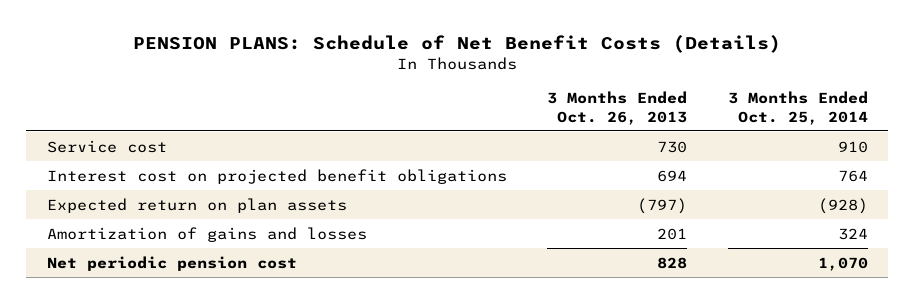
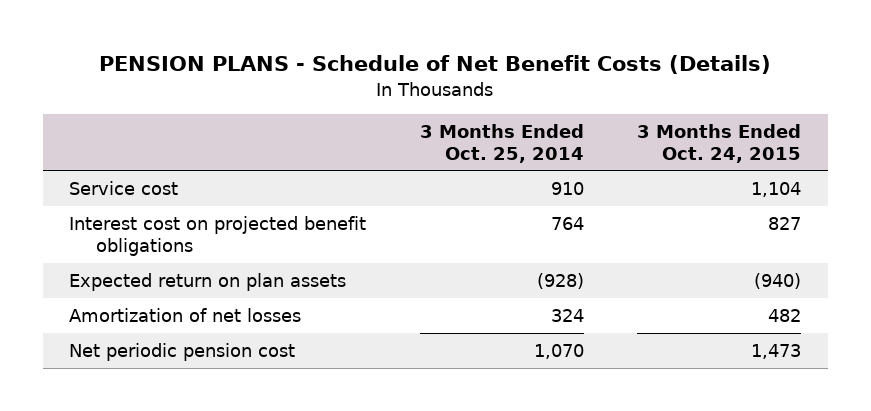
[133,34,782,53] PENSION PLANS: Schedule of Net Benefit Costs (Details) -> [99,55,772,75] PENSION PLANS - Schedule of Net Benefit Costs (Details)
[547,90,688,125] 3 Months Ended Oct. 26, 2013 -> none
none -> [637,123,802,163] 3 Months Ended Oct. 24, 2015
[46,226,367,242] Amortization of gains and losses -> [69,307,302,322] Amortization of net losses

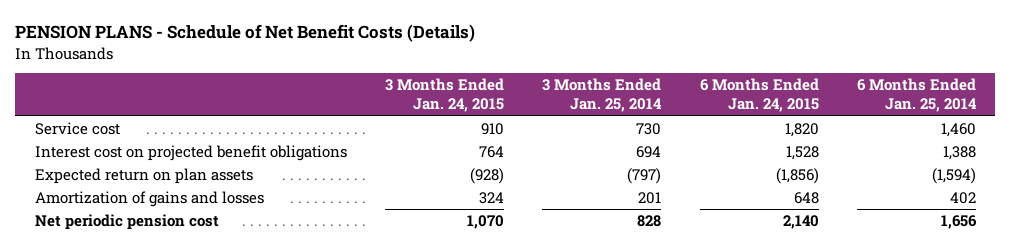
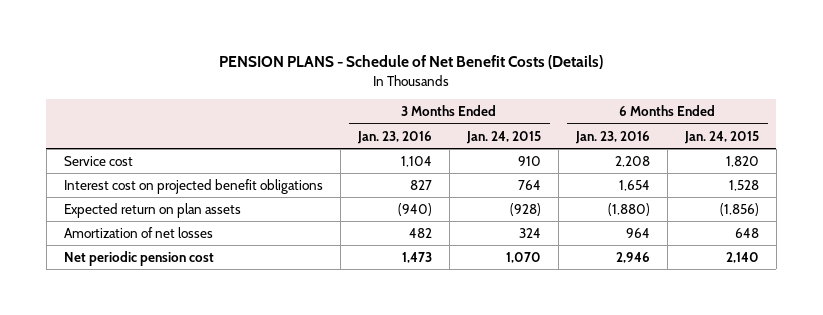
[542,78,663,113] 3 Months Ended Jan. 25, 2014 -> none
[857,78,978,113] 6 Months Ended Jan. 25, 2014 -> none
none -> [356,130,432,144] Jan. 23, 2016
none -> [574,130,650,144] Jan. 23, 2016
[34,191,264,208] Amortization of gains and losses -> [63,226,213,238] Amortization of net losses

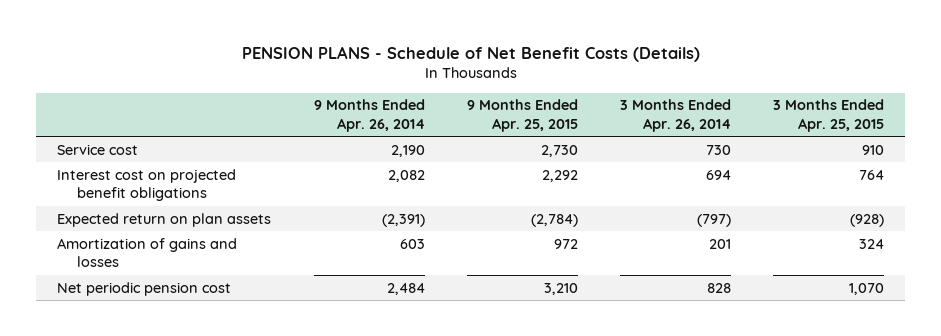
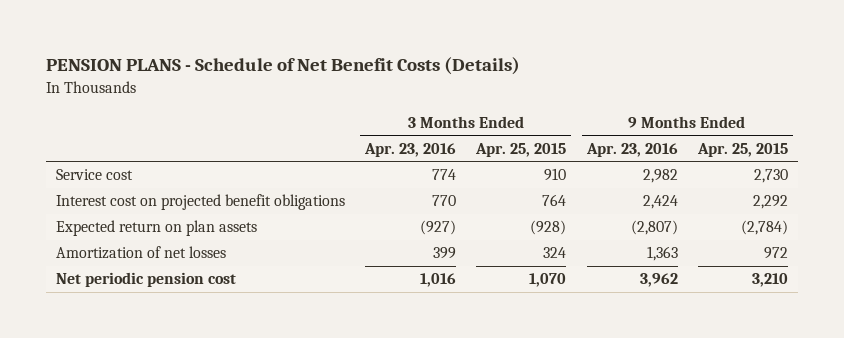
[313,99,425,132] 9 Months Ended Apr. 26, 2014 -> none
[619,99,731,132] 3 Months Ended Apr. 26, 2014 -> none
none -> [364,142,457,157] Apr. 23, 2016
none -> [585,142,678,157] Apr. 23, 2016
[57,237,238,268] Amortization of gains and losses -> [56,246,227,260] Amortization of net losses

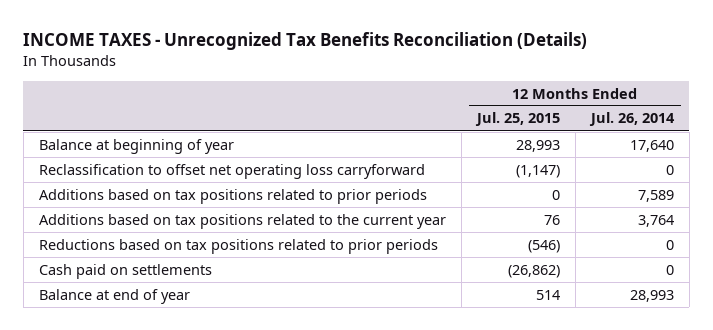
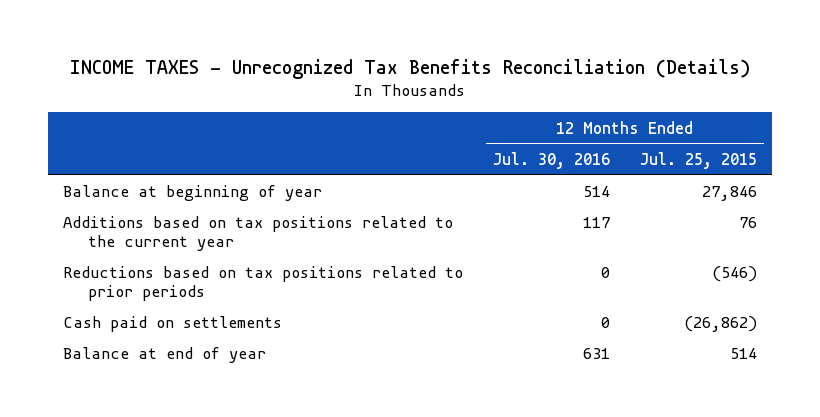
[588,112,675,127] Jul. 26, 2014 -> none
none -> [493,151,611,169] Jul. 30, 2016
[38,163,425,179] Reclassification to offset net operating loss carryforward -> none
[38,188,427,204] Additions based on tax positions related to prior periods -> none
[515,139,560,152] 28,993 -> [701,186,757,202] 27,846

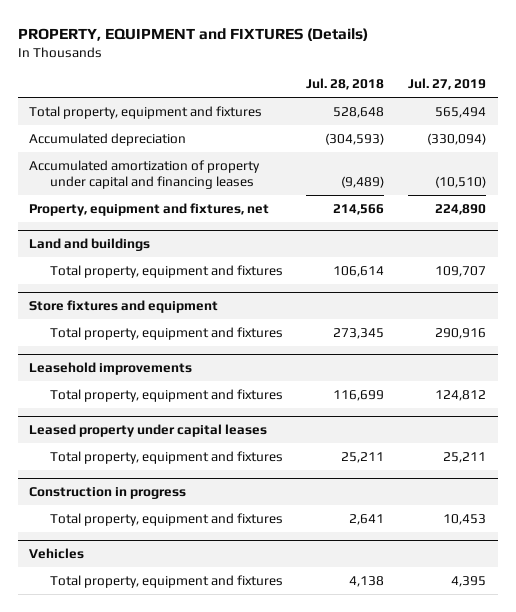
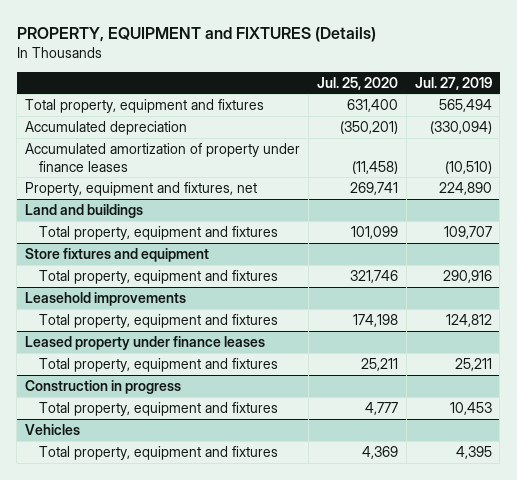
[306,78,385,91] Jul. 28, 2018 -> none
none -> [316,76,398,90] Jul. 25, 2020
[29,159,261,190] Accumulated amortization of property under capital and financing leases -> [25,143,301,172] Accumulated amortization of property under finance leases
[29,424,268,438] Leased property under capital leases -> [25,336,266,351] Leased property under finance leases

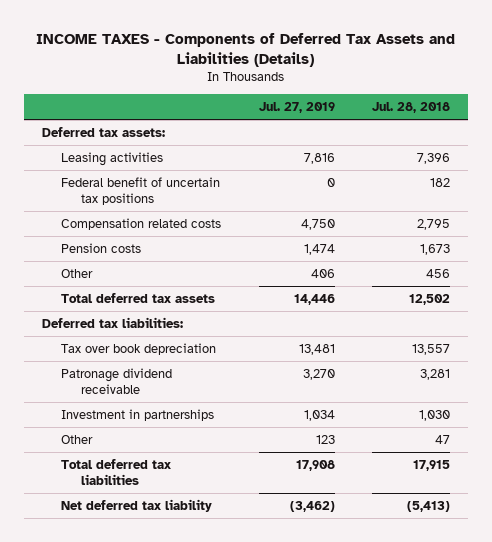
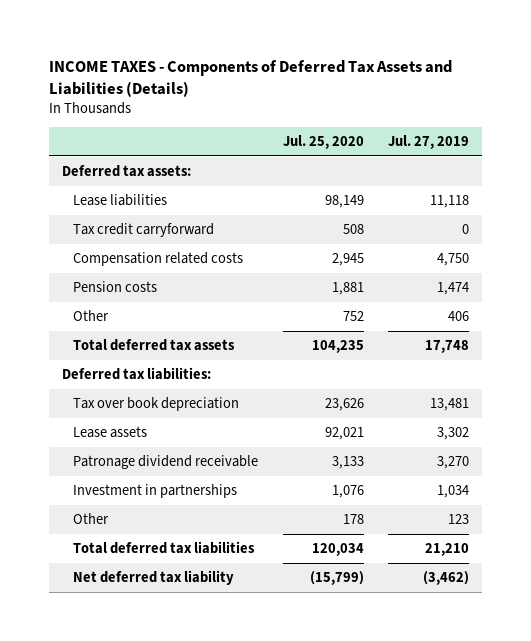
[371,102,450,114] Jul. 28, 2018 -> none
none -> [282,135,364,150] Jul. 25, 2020
[61,151,164,166] Leasing activities -> none
none -> [73,194,168,207] Lease liabilities
[61,176,221,206] Federal benefit of uncertain tax positions -> [73,223,215,238] Tax credit carryforward
[293,293,335,305] 14,446 -> [425,340,470,354] 17,748
none -> [73,426,148,439] Lease assets
[295,459,335,471] 17,908 -> [425,543,470,557] 21,210

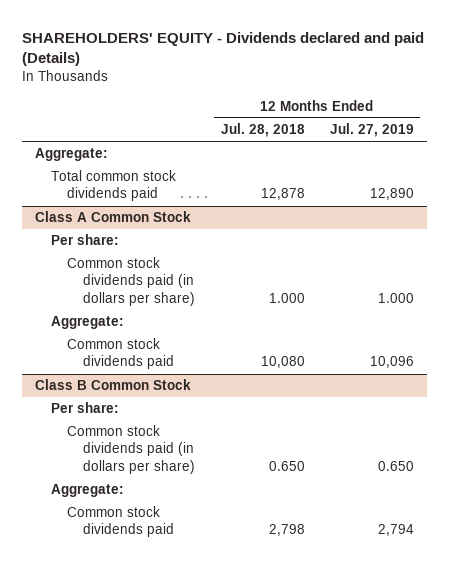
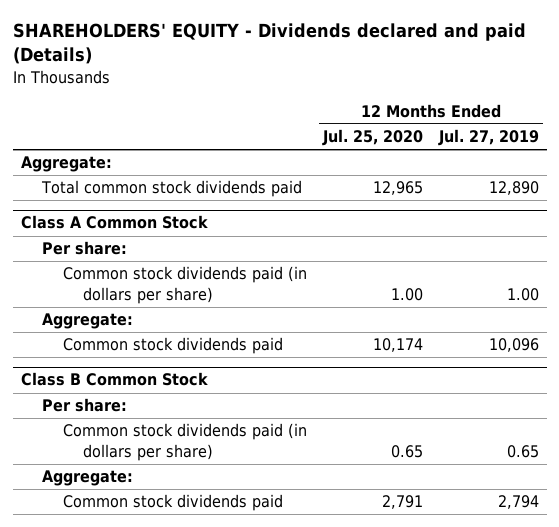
[220,123,305,138] Jul. 28, 2018 -> none
none -> [321,129,423,147] Jul. 25, 2020
[378,292,415,303] 1.000 -> [506,287,539,301] 1.00
[378,460,415,471] 0.650 -> [506,444,539,458] 0.65

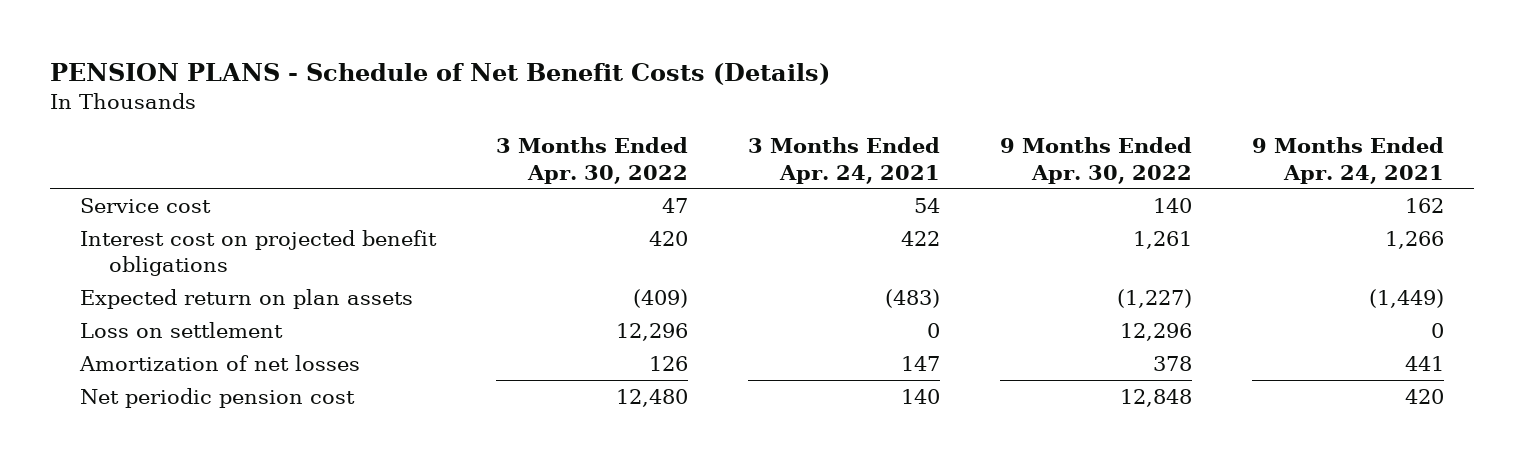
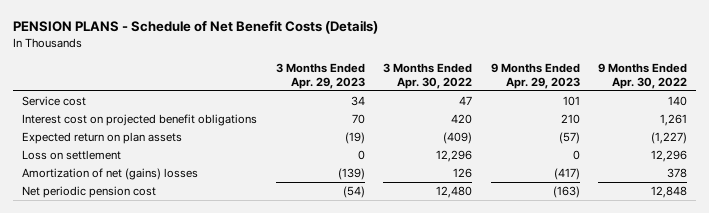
[747,137,940,184] 3 Months Ended Apr. 24, 2021 -> none
[1251,137,1444,184] 9 Months Ended Apr. 24, 2021 -> none
none -> [275,62,365,90] 3 Months Ended Apr. 29, 2023
none -> [490,62,580,90] 9 Months Ended Apr. 29, 2023
[78,354,360,371] Amortization of net losses -> [22,168,199,181] Amortization of net (gains) losses

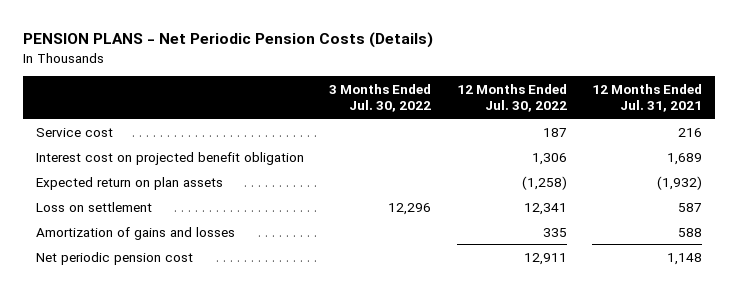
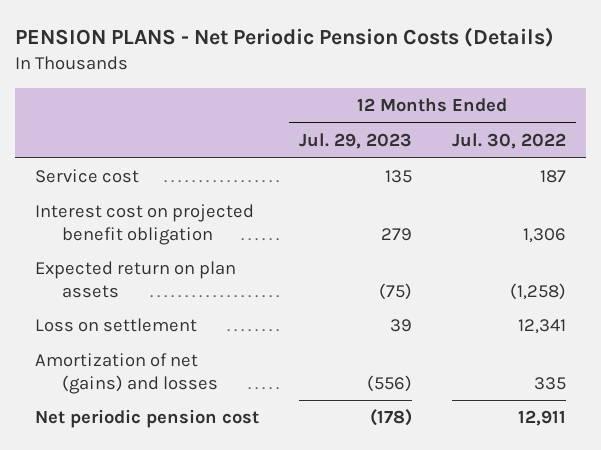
[329,83,432,113] 3 Months Ended Jul. 30, 2022 -> none
[592,83,703,113] 12 Months Ended Jul. 31, 2021 -> none
none -> [298,133,412,150] Jul. 29, 2023
[36,226,236,240] Amortization of gains and losses -> [35,353,219,394] Amortization of net (gains) and losses

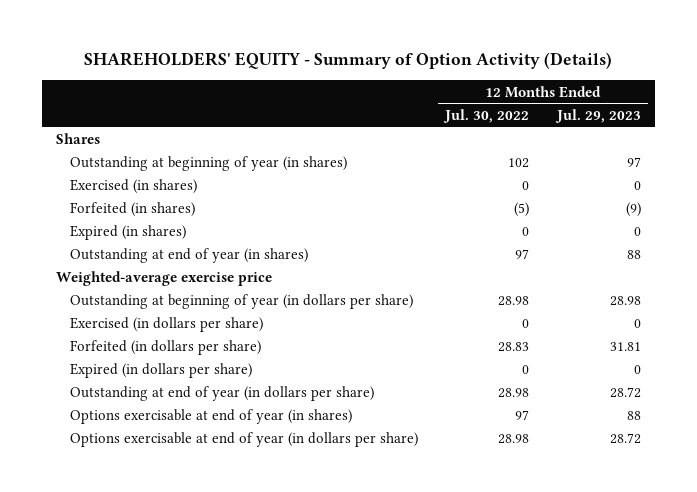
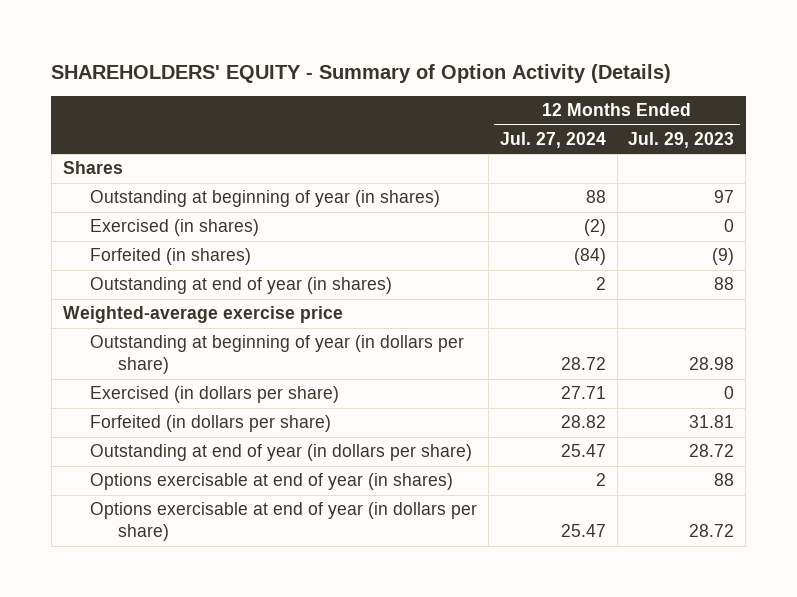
[443,108,530,123] Jul. 30, 2022 -> none
none -> [499,132,606,149] Jul. 27, 2024
[69,225,186,241] Expired (in shares) -> none
[69,363,252,379] Expired (in dollars per share) -> none

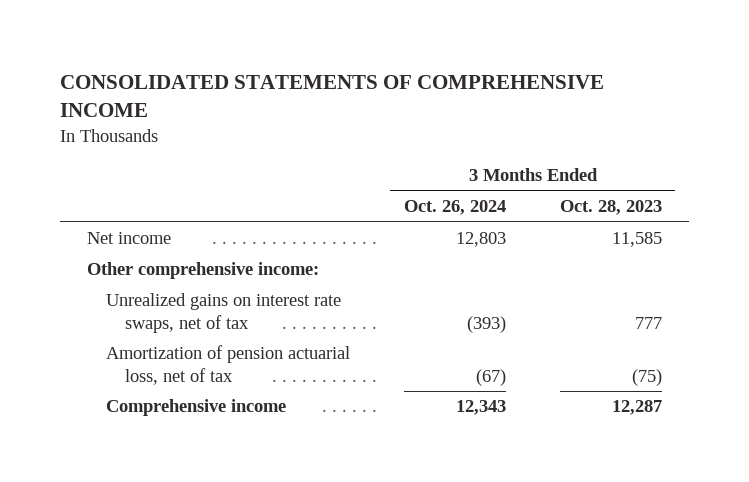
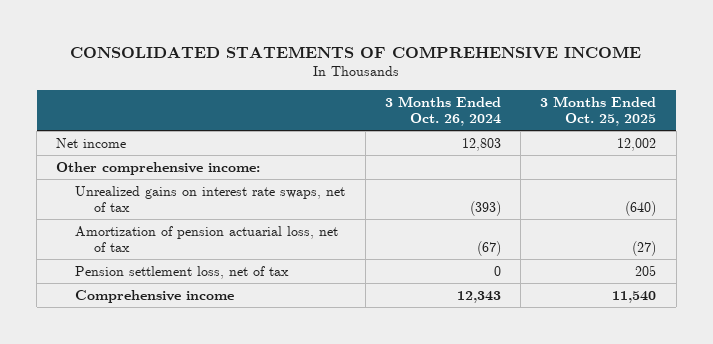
[559,200,662,216] Oct. 28, 2023 -> none
none -> [540,95,657,127] 3 Months Ended Oct. 25, 2025
none -> [75,265,290,279] Pension settlement loss, net of tax

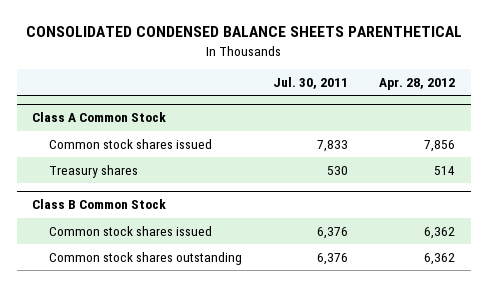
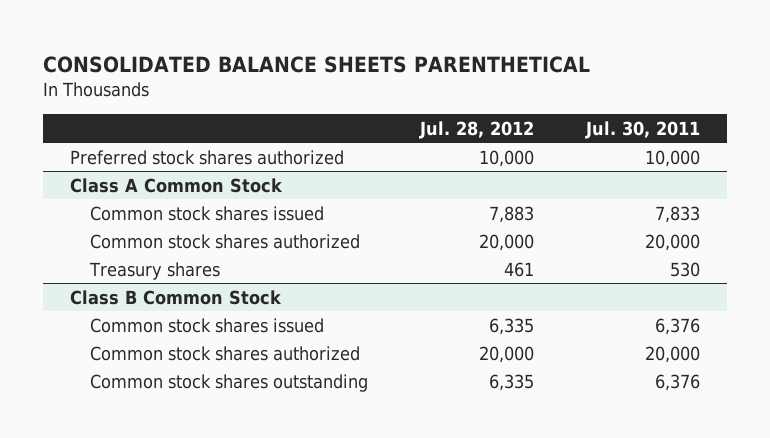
[25,26,462,38] CONSOLIDATED CONDENSED BALANCE SHEETS PARENTHETICAL -> [43,55,591,73] CONSOLIDATED BALANCE SHEETS PARENTHETICAL
[379,77,456,90] Apr. 28, 2012 -> none
none -> [419,120,535,139] Jul. 28, 2012
none -> [69,149,344,165] Preferred stock shares authorized
none -> [89,233,360,249] Common stock shares authorized
none -> [89,345,360,361] Common stock shares authorized

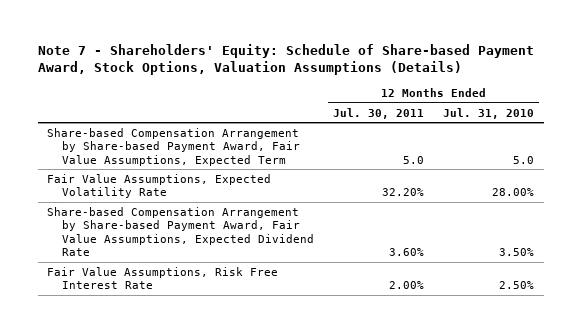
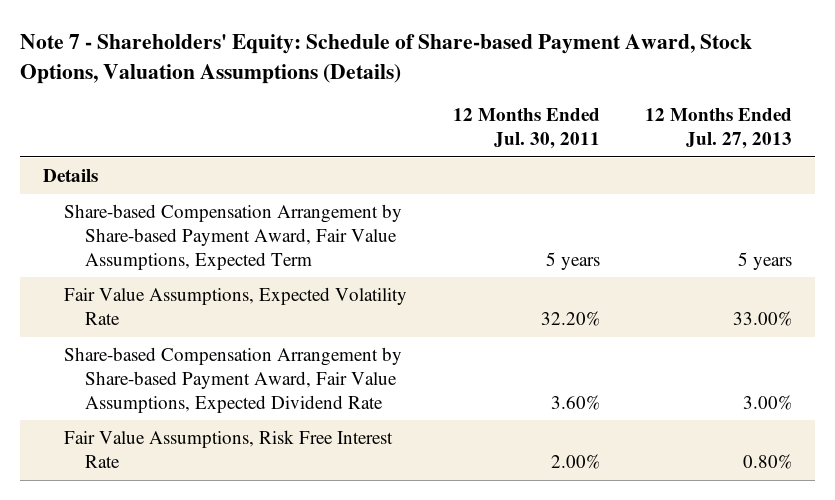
[443,107,535,119] Jul. 31, 2010 -> none
none -> [645,108,793,150] 12 Months Ended Jul. 27, 2013
none -> [43,169,99,183] Details
[403,155,425,164] 5.0 -> [545,251,600,270] 5 years

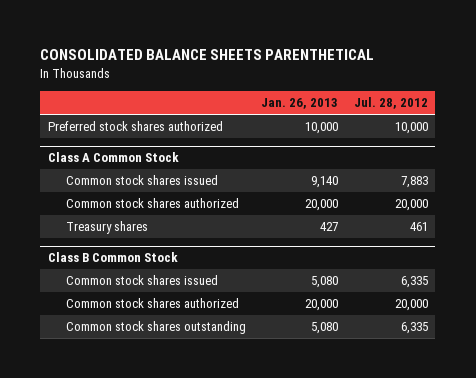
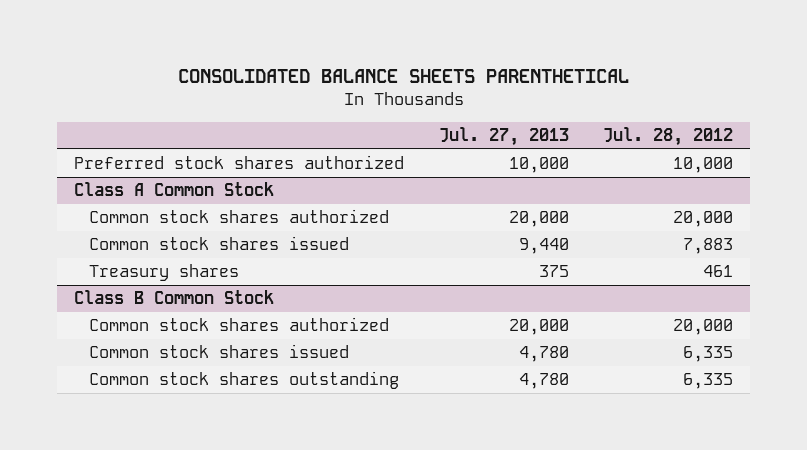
[261,98,339,110] Jan. 26, 2013 -> none
none -> [438,127,569,147] Jul. 27, 2013
[65,175,218,186] Common stock shares issued -> [88,236,349,251] Common stock shares issued
[65,275,218,286] Common stock shares issued -> [88,344,349,359] Common stock shares issued

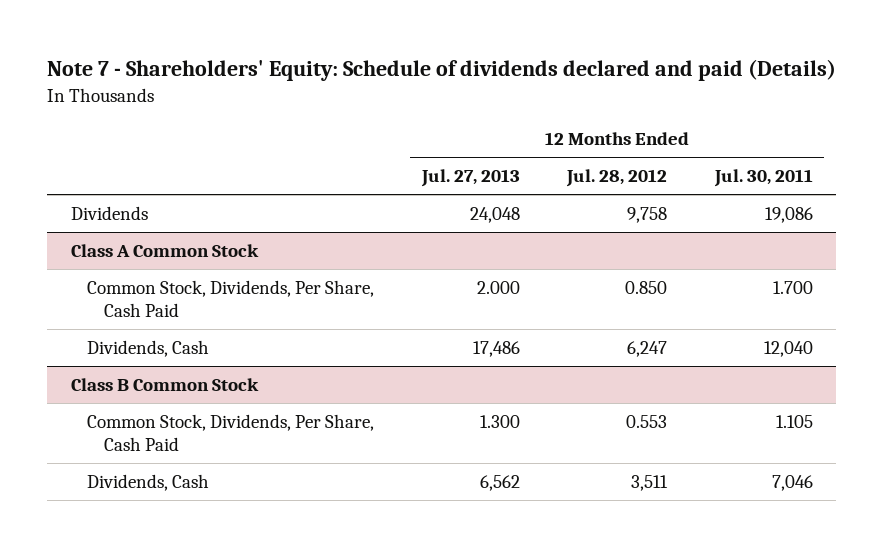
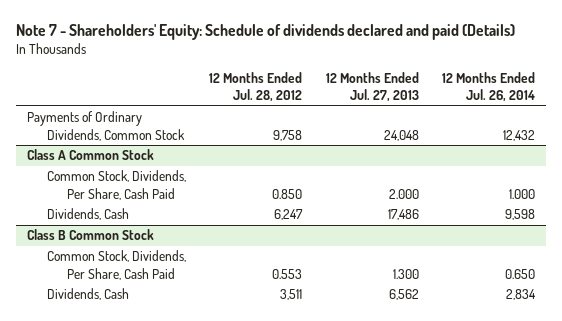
[713,169,813,188] Jul. 30, 2011 -> none
none -> [441,72,535,103] 12 Months Ended Jul. 26, 2014
[70,205,148,220] Dividends -> [27,111,186,141] Payments of Ordinary Dividends, Common Stock

